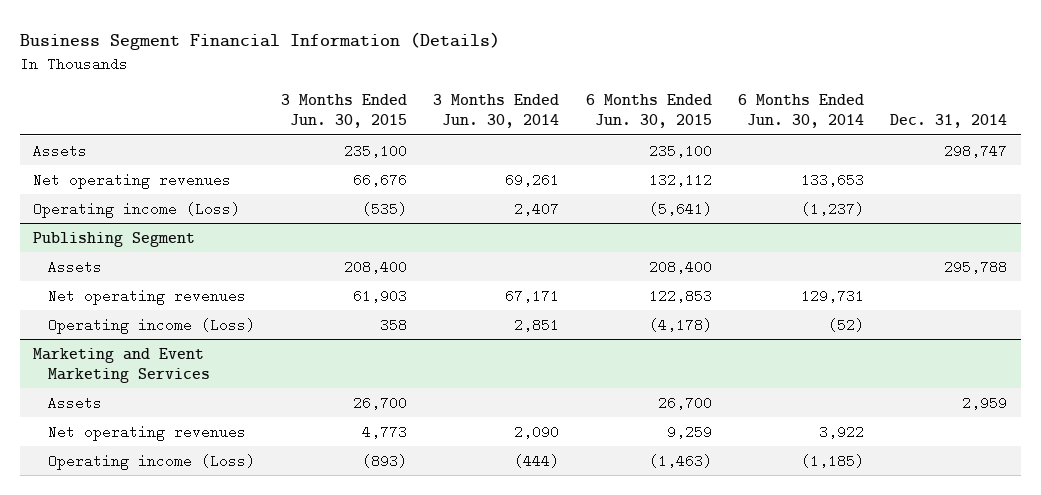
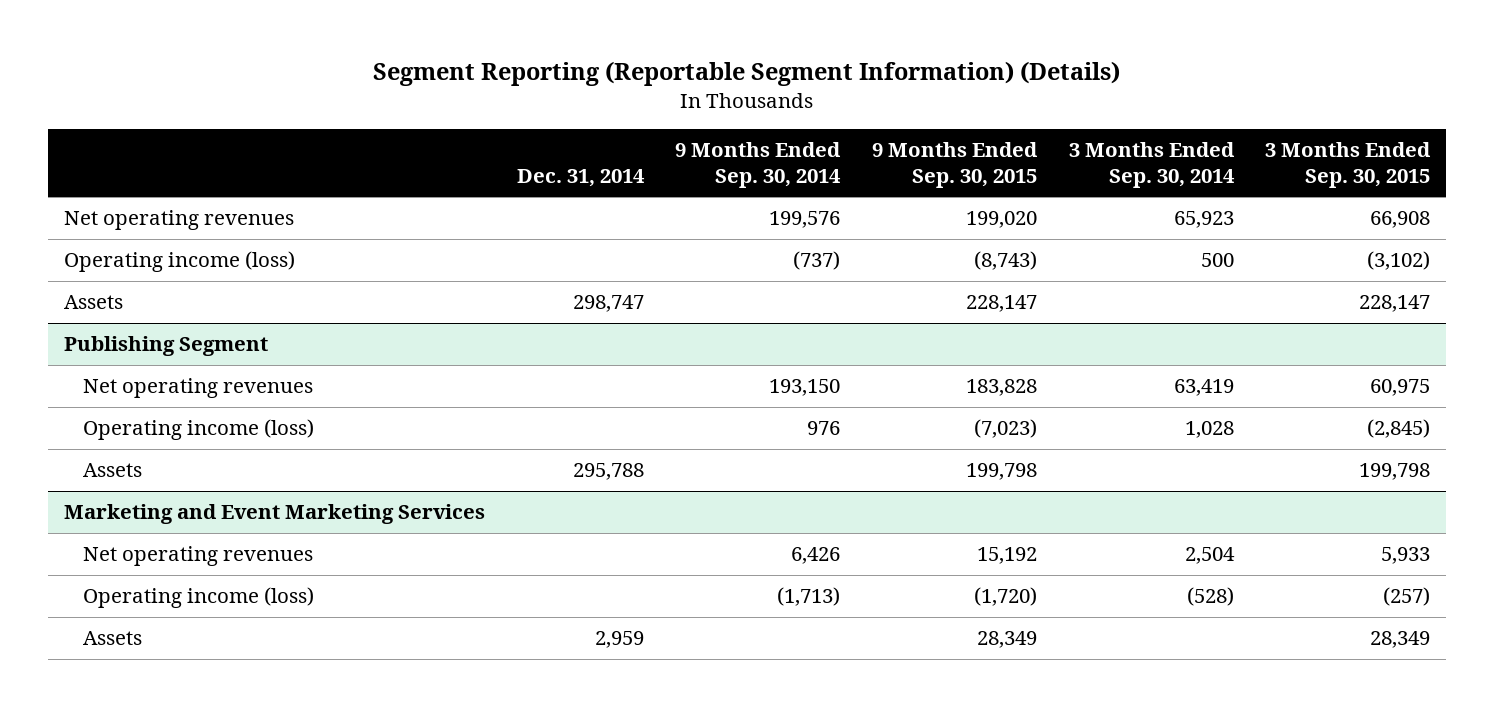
[20,32,501,51] Business Segment Financial Information (Details) -> [373,61,1121,87] Segment Reporting (Reportable Segment Information) (Details)
[281,94,408,129] 3 Months Ended Jun. 30, 2015 -> none
[433,94,560,129] 3 Months Ended Jun. 30, 2014 -> none
[585,94,712,129] 6 Months Ended Jun. 30, 2015 -> none
[738,94,865,129] 6 Months Ended Jun. 30, 2014 -> none
none -> [675,141,842,188] 9 Months Ended Sep. 30, 2014
none -> [871,141,1038,188] 9 Months Ended Sep. 30, 2015
none -> [1068,141,1235,188] 3 Months Ended Sep. 30, 2014
none -> [1265,141,1432,188] 3 Months Ended Sep. 30, 2015
[33,201,241,218] Operating income (Loss) -> [64,251,296,273] Operating income (loss)
[33,143,88,158] Assets -> [64,295,124,310] Assets
[47,317,255,334] Operating income (Loss) -> [83,419,315,441] Operating income (loss)
[47,259,102,274] Assets -> [83,463,143,478] Assets
[47,453,255,470] Operating income (Loss) -> [83,587,315,609] Operating income (loss)
[47,395,102,410] Assets -> [83,631,143,646] Assets

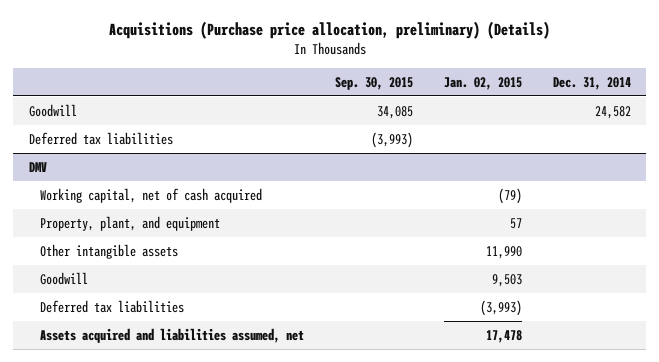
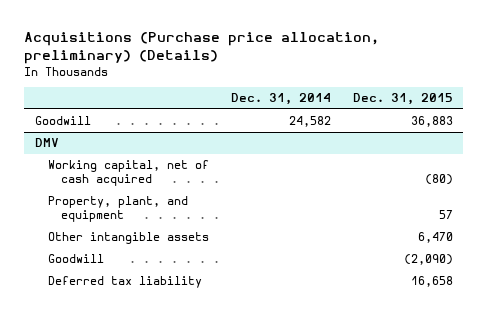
[334,76,413,90] Sep. 30, 2015 -> none
[443,76,522,90] Jan. 02, 2015 -> none
none -> [352,93,453,106] Dec. 31, 2015
[28,131,173,145] Deferred tax liabilities -> none
[39,327,304,343] Assets acquired and liabilities assumed, net -> none
[39,299,184,313] Deferred tax liabilities -> [48,276,203,289] Deferred tax liability

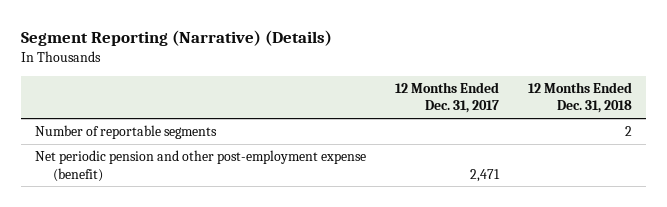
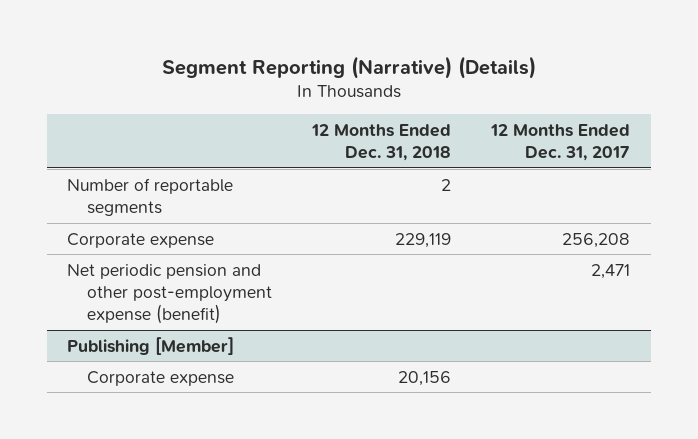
none -> [67,232,215,248] Corporate expense
none -> [67,336,235,355] Publishing [Member]
none -> [86,370,234,386] Corporate expense

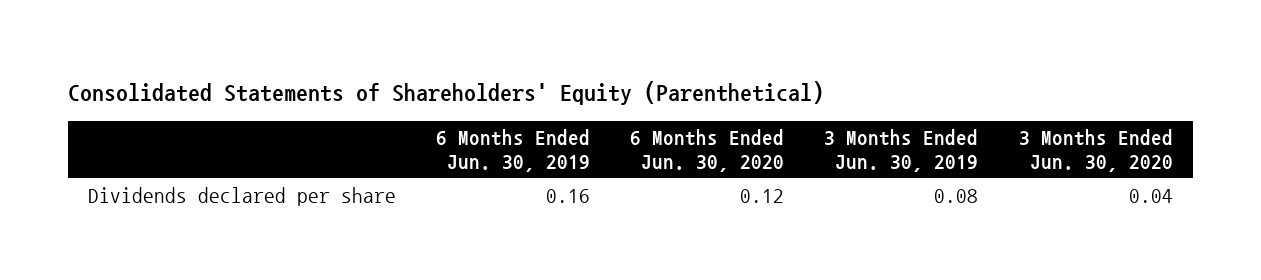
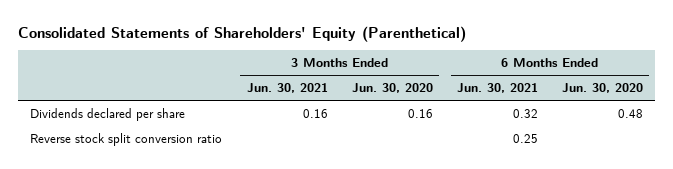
[436,128,591,172] 6 Months Ended Jun. 30, 2019 -> none
[824,128,979,172] 3 Months Ended Jun. 30, 2019 -> none
none -> [246,83,328,94] Jun. 30, 2021
none -> [456,83,538,94] Jun. 30, 2021
[740,189,785,204] 0.12 -> [617,108,643,118] 0.48
[1128,189,1173,204] 0.04 -> [407,108,433,118] 0.16
none -> [30,132,223,146] Reverse stock split conversion ratio

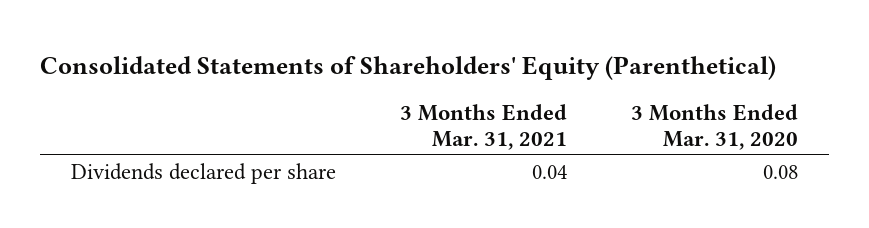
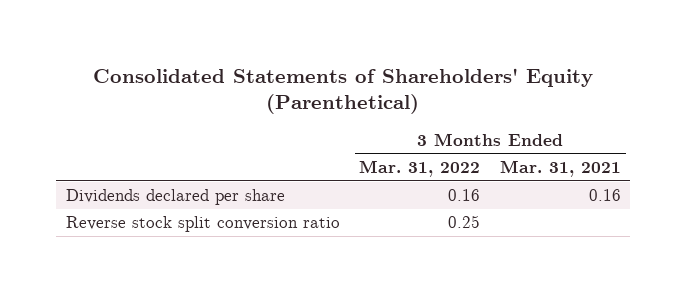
[630,104,798,150] 3 Months Ended Mar. 31, 2020 -> none
none -> [359,159,481,177] Mar. 31, 2022
[531,165,567,180] 0.04 -> [588,189,621,202] 0.16
none -> [66,216,341,233] Reverse stock split conversion ratio

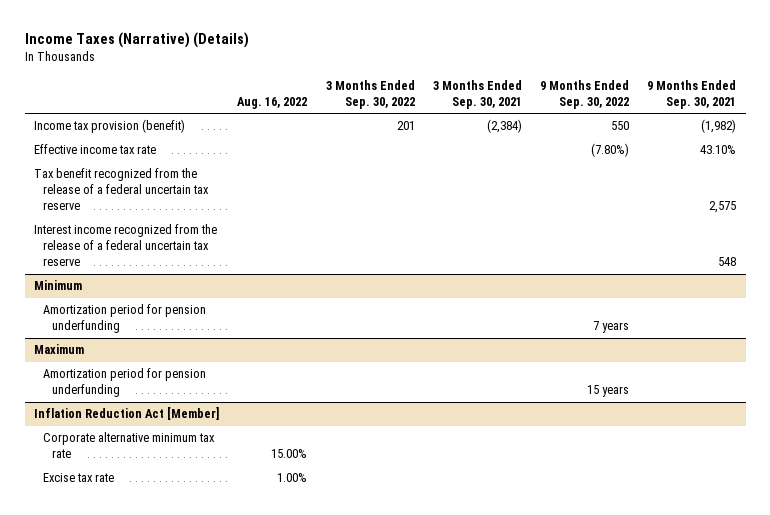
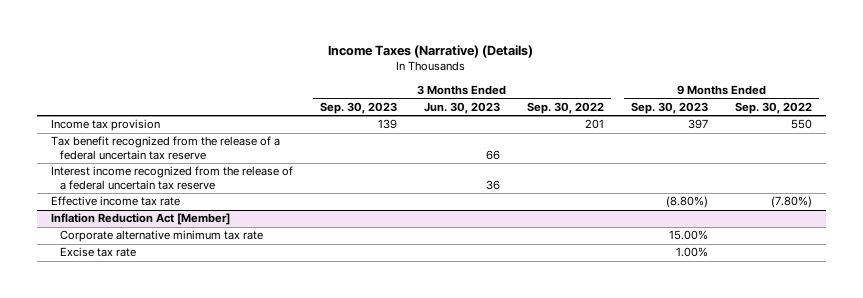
[237,96,308,109] Aug. 16, 2022 -> none
[432,79,522,109] 3 Months Ended Sep. 30, 2021 -> none
[647,79,737,109] 9 Months Ended Sep. 30, 2021 -> none
none -> [319,101,397,114] Sep. 30, 2023
none -> [423,101,500,114] Jun. 30, 2023
none -> [631,101,709,114] Sep. 30, 2023
[33,119,185,134] Income tax provision (benefit) -> [50,119,160,132] Income tax provision
[33,280,82,291] Minimum -> none
[42,304,206,334] Amortization period for pension underfunding -> none
[33,344,84,355] Maximum -> none
[42,368,206,398] Amortization period for pension underfunding -> none
[33,144,156,155] Effective income tax rate -> [50,196,180,207] Effective income tax rate

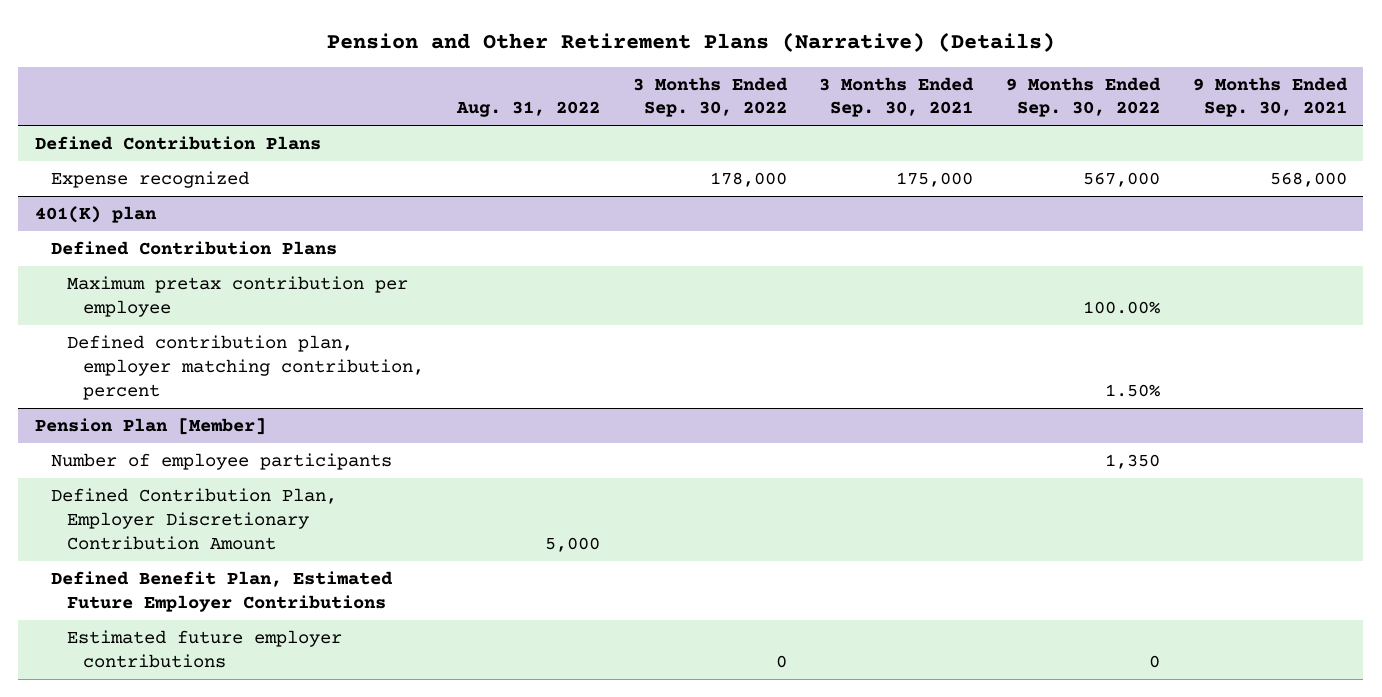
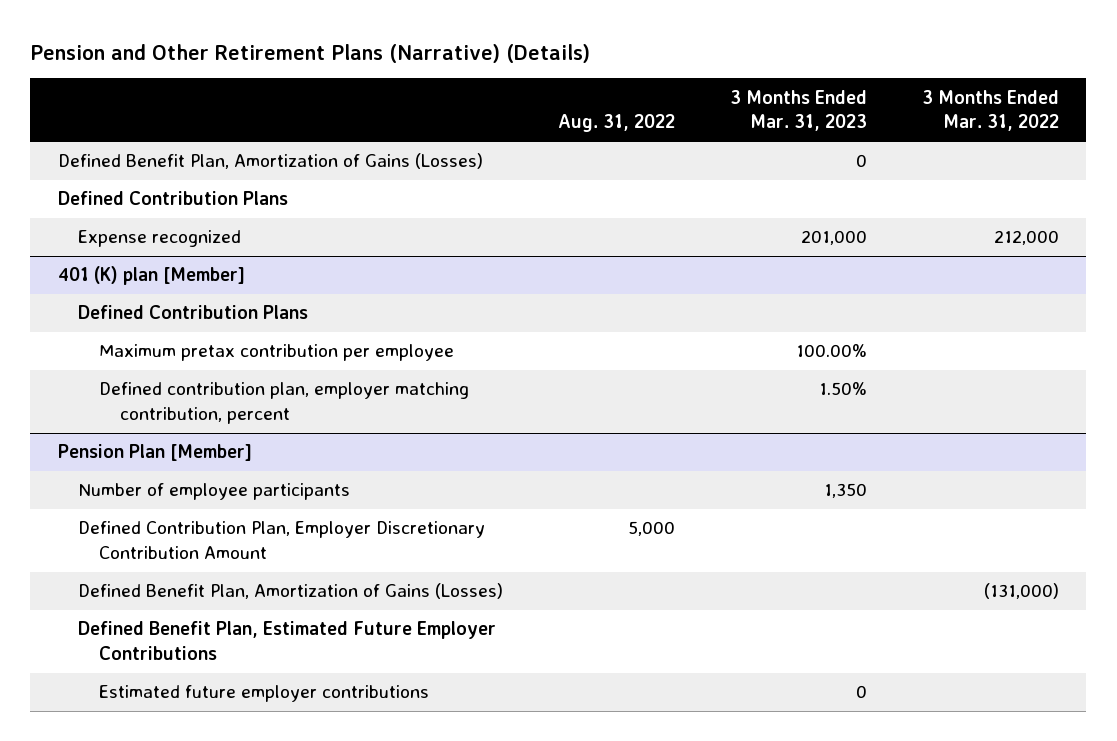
[632,76,788,118] 3 Months Ended Sep. 30, 2022 -> none
[819,76,975,118] 3 Months Ended Sep. 30, 2021 -> none
[1006,76,1162,118] 9 Months Ended Sep. 30, 2022 -> none
[1193,76,1349,118] 9 Months Ended Sep. 30, 2021 -> none
none -> [730,89,868,132] 3 Months Ended Mar. 31, 2023
none -> [921,89,1059,132] 3 Months Ended Mar. 31, 2022
none -> [57,153,483,170] Defined Benefit Plan, Amortization of Gains (Losses)
[34,205,157,223] 401(K) plan -> [57,266,245,286] 401 (K) plan [Member]
none -> [78,583,504,600] Defined Benefit Plan, Amortization of Gains (Losses)

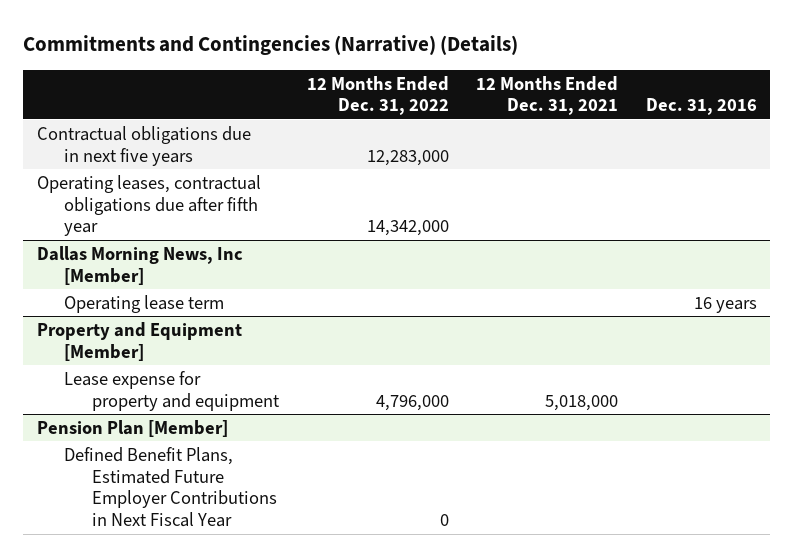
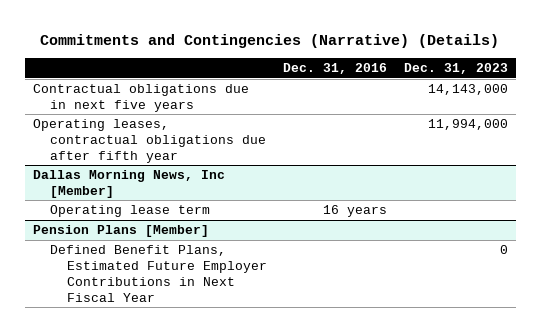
[306,75,449,116] 12 Months Ended Dec. 31, 2022 -> none
[476,75,619,116] 12 Months Ended Dec. 31, 2021 -> none
none -> [403,63,508,75] Dec. 31, 2023
[36,321,242,361] Property and Equipment [Member] -> none
[64,370,281,411] Lease expense for property and equipment -> none
[36,419,228,437] Pension Plan [Member] -> [32,225,209,238] Pension Plans [Member]

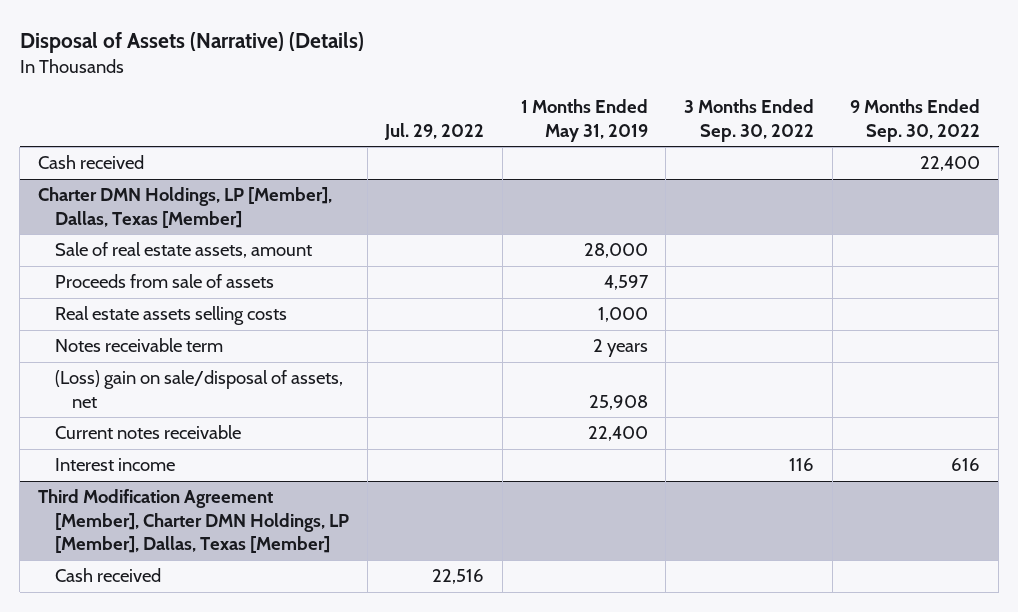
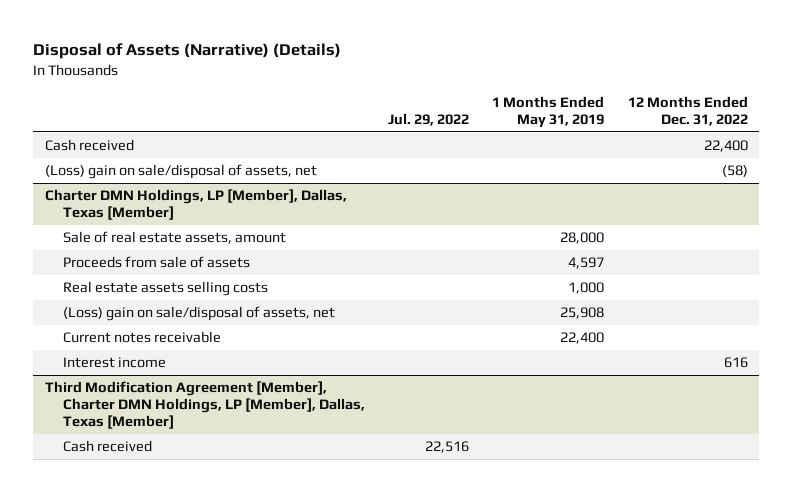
[684,99,815,142] 3 Months Ended Sep. 30, 2022 -> none
[850,99,981,142] 9 Months Ended Sep. 30, 2022 -> none
none -> [627,95,748,126] 12 Months Ended Dec. 31, 2022
none -> [44,164,317,180] (Loss) gain on sale/disposal of assets, net
[54,338,223,353] Notes receivable term -> none

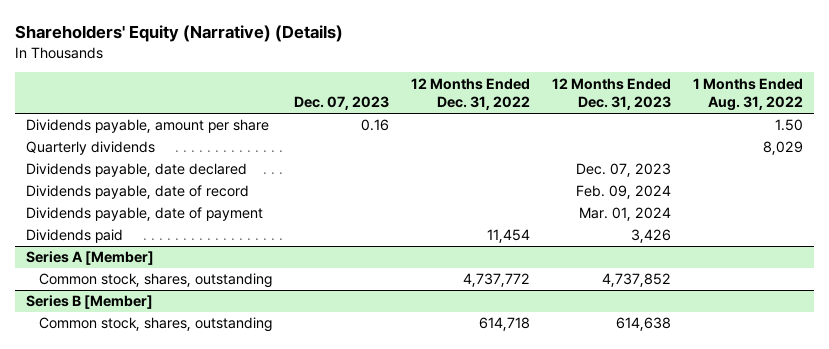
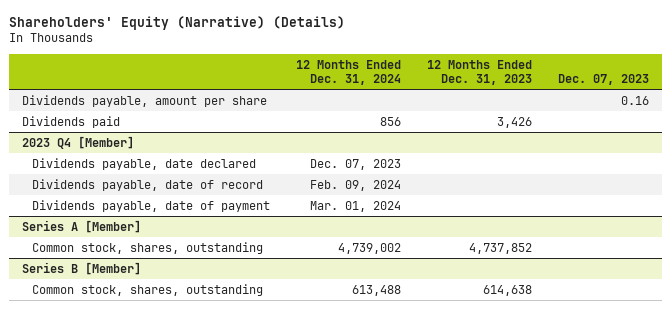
[410,77,530,111] 12 Months Ended Dec. 31, 2022 -> none
[692,77,803,112] 1 Months Ended Aug. 31, 2022 -> none
none -> [295,59,401,85] 12 Months Ended Dec. 31, 2024
[25,141,155,156] Quarterly dividends -> none
[25,163,247,178] Dividends payable, date declared -> none
[25,185,249,200] Dividends payable, date of record -> none
[25,207,263,222] Dividends payable, date of payment -> none
none -> [22,135,135,149] 2023 Q4 [Member]
none -> [31,157,256,170] Dividends payable, date declared
none -> [31,178,263,191] Dividends payable, date of record
none -> [31,199,270,212] Dividends payable, date of payment

